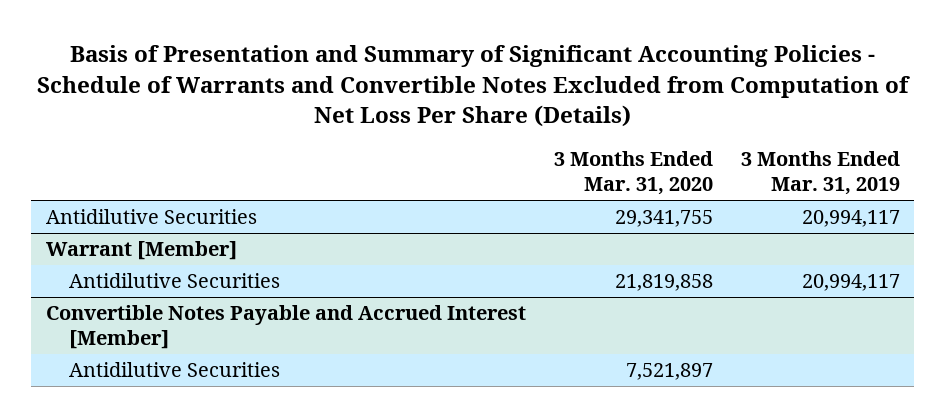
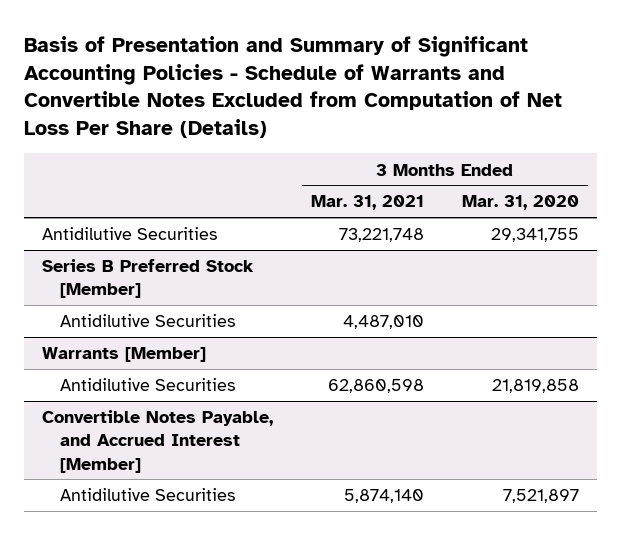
[740,151,900,196] 3 Months Ended Mar. 31, 2019 -> none
none -> [310,195,424,211] Mar. 31, 2021
none -> [42,259,255,299] Series B Preferred Stock [Member]
none -> [60,314,236,328] Antidilutive Securities
[45,241,237,261] Warrant [Member] -> [42,347,207,363] Warrants [Member]
[45,305,526,350] Convertible Notes Payable and Accrued Interest [Member] -> [42,410,274,473] Convertible Notes Payable, and Accrued Interest [Member]

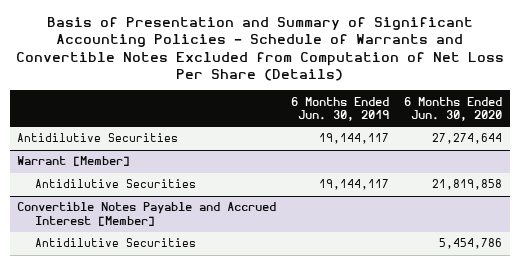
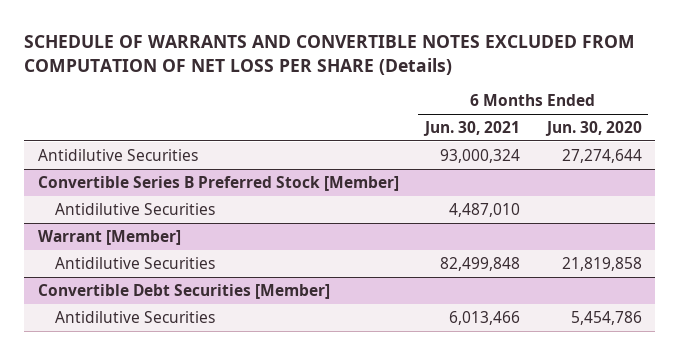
[15,17,504,82] Basis of Presentation and Summary of Significant Accounting Policies - Schedule of Warrants and Convertible Notes Excluded from Computation of Net Loss Per Share (Details) -> [24,35,636,76] SCHEDULE OF WARRANTS AND CONVERTIBLE NOTES EXCLUDED FROM COMPUTATION OF NET LOSS PER SHARE (Details)
[291,96,390,122] 6 Months Ended Jun. 30, 2019 -> none
none -> [423,120,521,136] Jun. 30, 2021
none -> [37,175,399,191] Convertible Series B Preferred Stock [Member]
none -> [54,202,215,215] Antidilutive Securities
[17,202,277,227] Convertible Notes Payable and Accrued Interest [Member] -> [37,283,330,299] Convertible Debt Securities [Member]

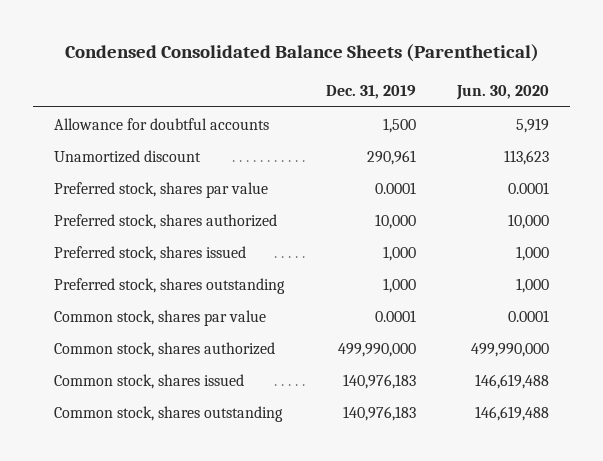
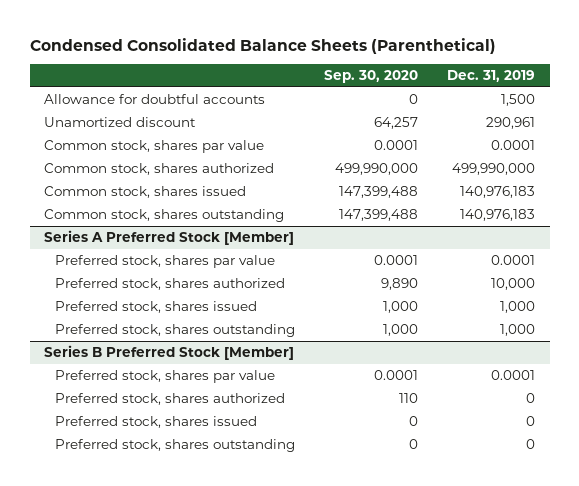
[456,85,550,101] Jun. 30, 2020 -> none
none -> [323,69,418,83] Sep. 30, 2020
[54,181,269,198] Preferred stock, shares par value -> none
[54,213,278,229] Preferred stock, shares authorized -> none
[54,245,247,261] Preferred stock, shares issued -> none
[54,277,286,294] Preferred stock, shares outstanding -> none
none -> [44,230,295,246] Series A Preferred Stock [Member]
none -> [54,255,275,269] Preferred stock, shares par value
none -> [54,278,285,291] Preferred stock, shares authorized
none -> [54,301,257,314] Preferred stock, shares issued
none -> [54,324,295,338] Preferred stock, shares outstanding
none -> [44,345,295,361] Series B Preferred Stock [Member]
none -> [54,370,275,384] Preferred stock, shares par value
none -> [54,393,285,406] Preferred stock, shares authorized
none -> [54,416,257,429] Preferred stock, shares issued
none -> [54,439,295,453] Preferred stock, shares outstanding

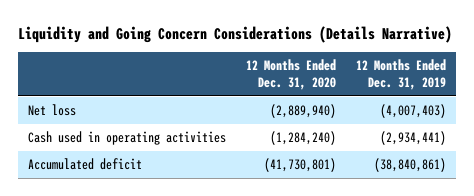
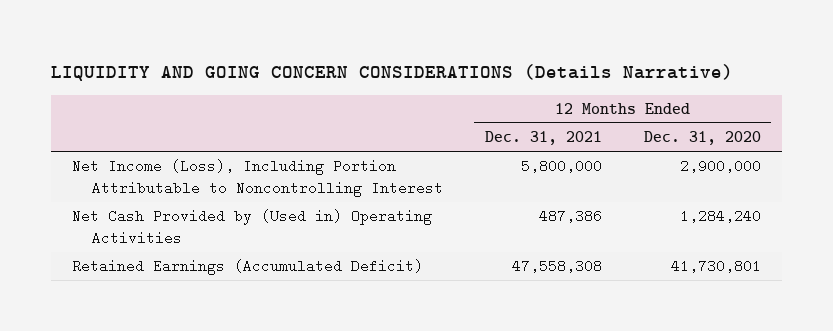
[17,25,452,43] Liquidity and Going Concern Considerations (Details Narrative) -> [51,63,734,81] LIQUIDITY AND GOING CONCERN CONSIDERATIONS (Details Narrative)
[355,59,446,90] 12 Months Ended Dec. 31, 2019 -> none
none -> [484,131,602,146] Dec. 31, 2021
[27,104,76,117] Net loss -> none
none -> [72,159,443,197] Net Income (Loss), Including Portion Attributable to Noncontrolling Interest
[27,131,226,146] Cash used in operating activities -> [72,209,433,245] Net Cash Provided by (Used in) Operating Activities
[269,131,336,146] (1,284,240) -> [679,209,761,224] 1,284,240
[27,158,142,171] Accumulated deficit -> [72,259,424,276] Retained Earnings (Accumulated Deficit)
[263,158,336,173] (41,730,801) -> [670,259,761,274] 41,730,801

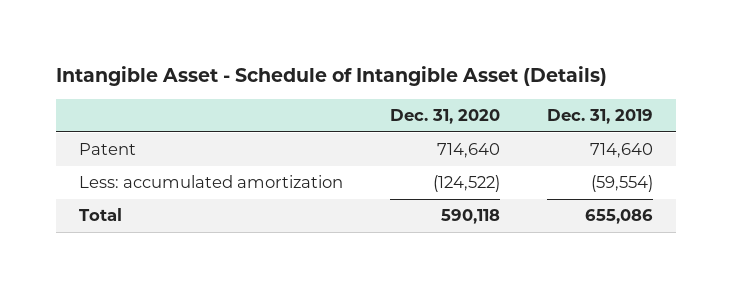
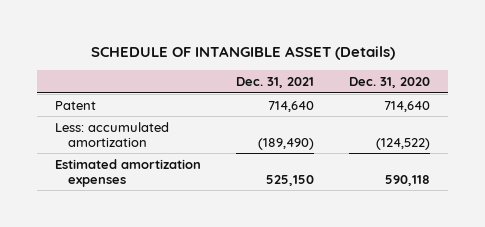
[56,66,608,87] Intangible Asset - Schedule of Intangible Asset (Details) -> [90,46,395,61] SCHEDULE OF INTANGIBLE ASSET (Details)
[547,109,654,125] Dec. 31, 2019 -> none
none -> [236,77,315,89] Dec. 31, 2021
[79,208,123,222] Total -> [54,158,201,187] Estimated amortization expenses

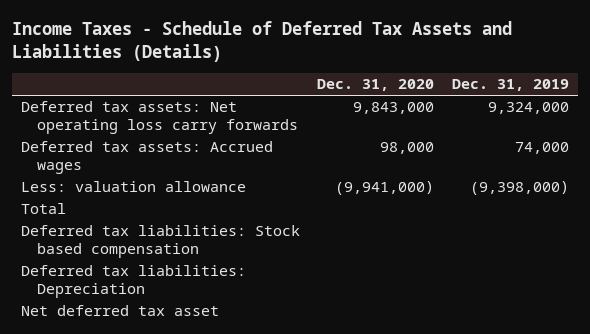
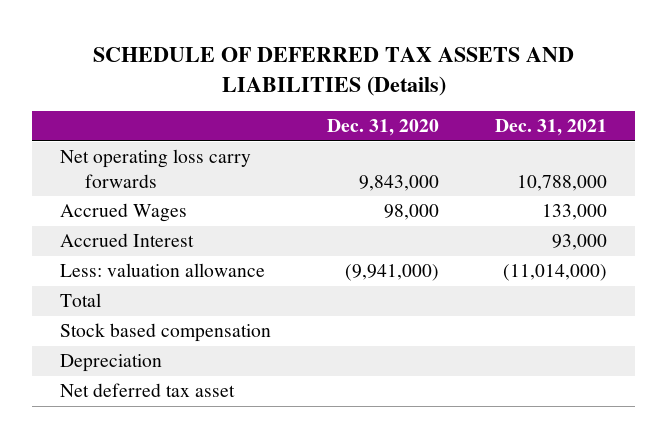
[12,21,513,63] Income Taxes - Schedule of Deferred Tax Assets and Liabilities (Details) -> [92,46,574,96] SCHEDULE OF DEFERRED TAX ASSETS AND LIABILITIES (Details)
[451,79,569,92] Dec. 31, 2019 -> none
none -> [495,119,608,137] Dec. 31, 2021
[20,101,298,135] Deferred tax assets: Net operating loss carry forwards -> [59,149,251,188] Net operating loss carry forwards
[20,141,273,175] Deferred tax assets: Accrued wages -> [59,203,187,223] Accrued Wages
none -> [59,233,194,248] Accrued Interest
[20,225,300,259] Deferred tax liabilities: Stock based compensation -> [59,323,271,343] Stock based compensation
[20,265,246,299] Deferred tax liabilities: Depreciation -> [59,354,162,373] Depreciation

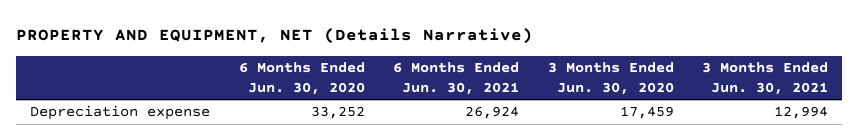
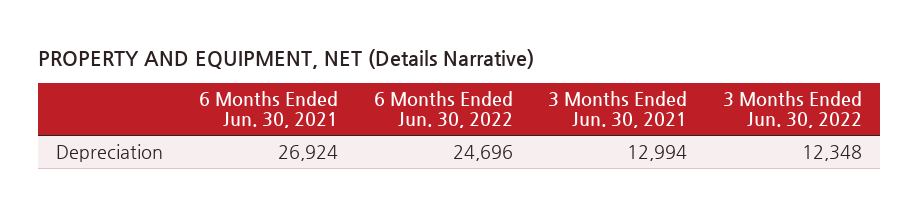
[238,61,365,95] 6 Months Ended Jun. 30, 2020 -> none
[547,61,674,95] 3 Months Ended Jun. 30, 2020 -> none
none -> [373,90,513,129] 6 Months Ended Jun. 30, 2022
none -> [723,90,863,129] 3 Months Ended Jun. 30, 2022
[30,105,211,121] Depreciation expense -> [56,144,164,163] Depreciation

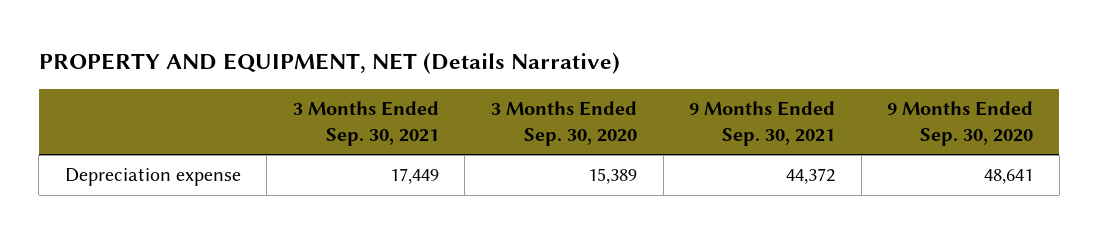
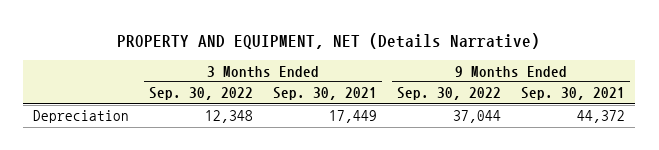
[490,101,637,146] 3 Months Ended Sep. 30, 2020 -> none
[887,101,1034,146] 9 Months Ended Sep. 30, 2020 -> none
none -> [149,87,254,101] Sep. 30, 2022
none -> [397,87,502,101] Sep. 30, 2022
[64,168,241,187] Depreciation expense -> [33,110,130,124] Depreciation

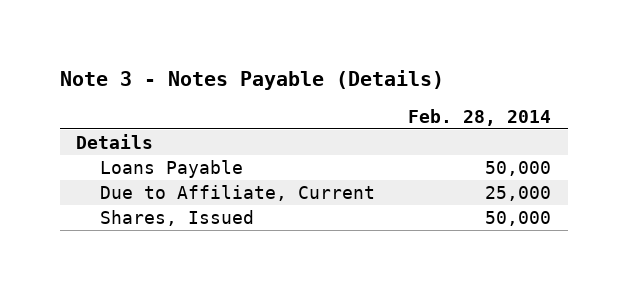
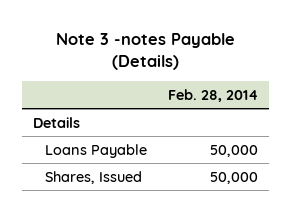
[59,70,444,91] Note 3 - Notes Payable (Details) -> [55,32,235,70] Note 3 -notes Payable (Details)
[100,184,376,201] Due to Affiliate, Current -> none

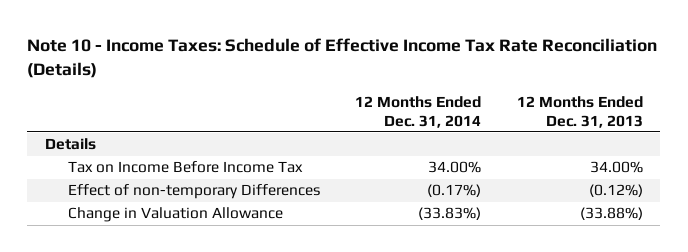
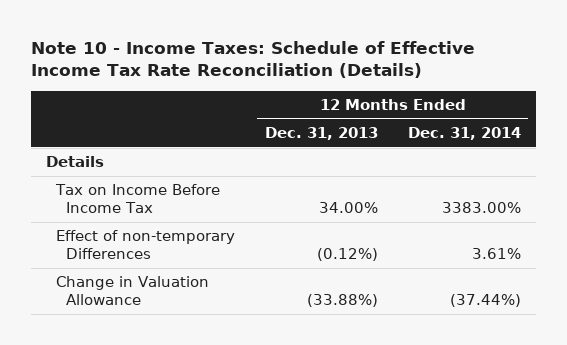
[428,161,482,174] 34.00% -> [441,202,521,214] 3383.00%
[427,184,482,198] (0.17%) -> [471,248,521,260] 3.61%
[418,207,482,221] (33.83%) -> [449,294,521,308] (37.44%)

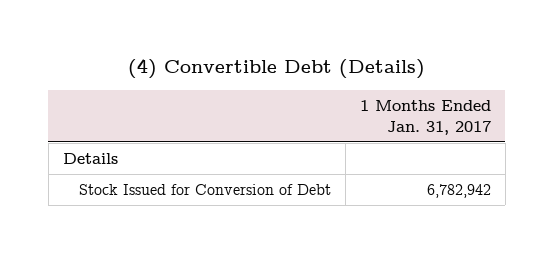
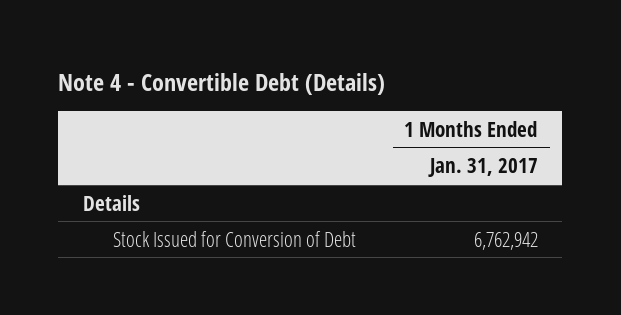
[127,58,425,80] (4) Convertible Debt (Details) -> [58,72,386,95] Note 4 - Convertible Debt (Details)
[427,184,492,199] 6,782,942 -> [473,231,538,250] 6,762,942

